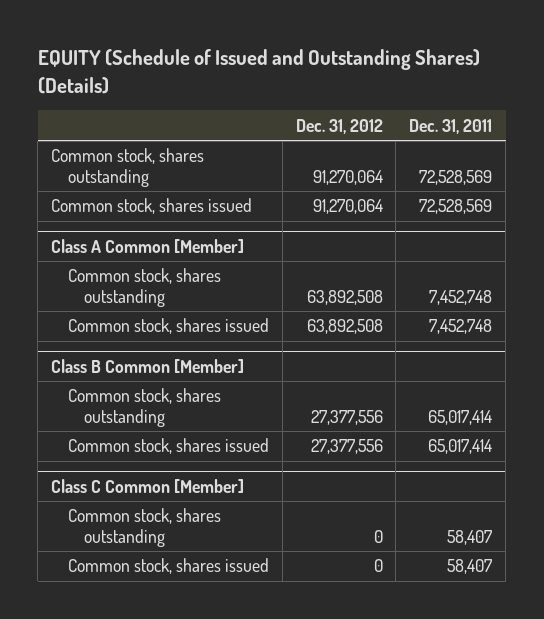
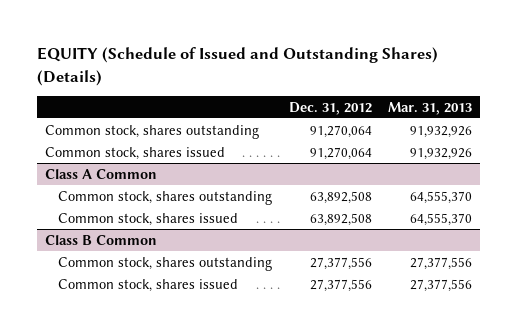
[409,118,493,134] Dec. 31, 2011 -> none
none -> [387,101,472,115] Mar. 31, 2013
[51,238,245,253] Class A Common [Member] -> [44,168,157,179] Class A Common
[51,358,245,373] Class B Common [Member] -> [44,234,157,245] Class B Common
[51,478,245,493] Class C Common [Member] -> none
[67,508,221,547] Common stock, shares outstanding -> none
[67,558,269,575] Common stock, shares issued -> none

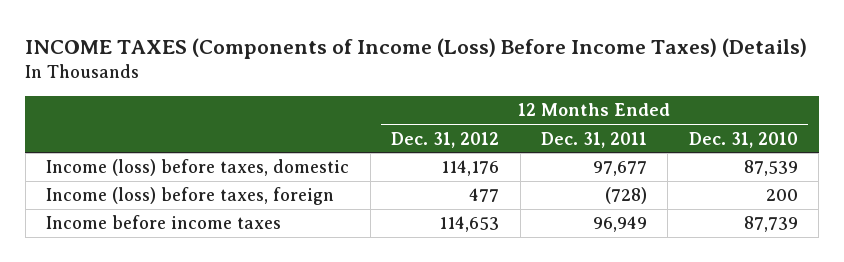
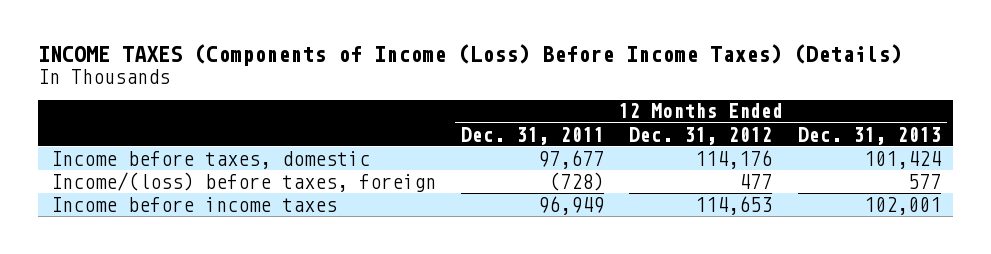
[688,131,798,148] Dec. 31, 2010 -> none
none -> [797,126,941,145] Dec. 31, 2013
[46,159,350,177] Income (loss) before taxes, domestic -> [50,150,370,169] Income before taxes, domestic
[46,187,335,206] Income (loss) before taxes, foreign -> [50,171,436,192] Income/(loss) before taxes, foreign

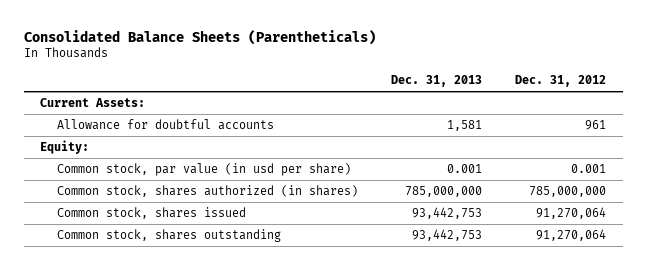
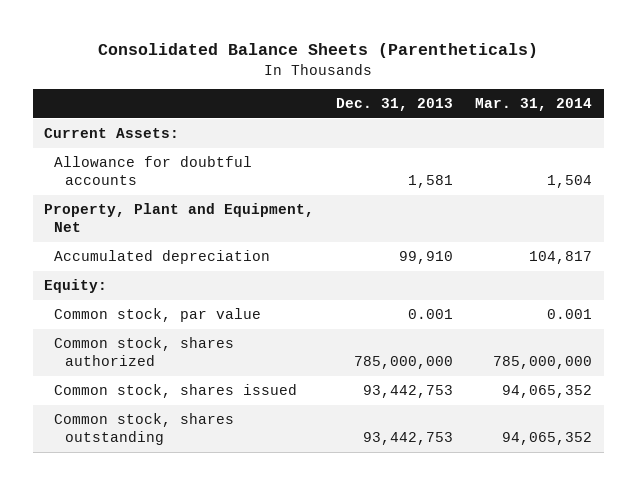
[515,75,607,88] Dec. 31, 2012 -> none
none -> [475,98,593,112] Mar. 31, 2014
none -> [44,203,315,232] Property, Plant and Equipment, Net
none -> [54,250,271,265] Accumulated depreciation
[56,163,351,177] Common stock, par value (in usd per share) -> [54,308,262,323] Common stock, par value
[56,185,358,198] Common stock, shares authorized (in shares) -> [54,337,235,366] Common stock, shares authorized

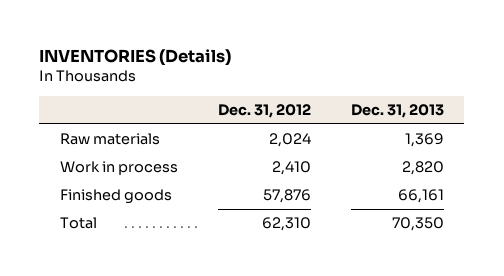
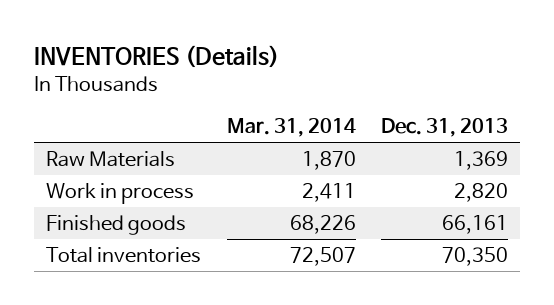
[217,103,311,118] Dec. 31, 2012 -> none
none -> [226,118,356,138] Mar. 31, 2014
[59,133,160,146] Raw materials -> [46,151,176,168] Raw Materials
[59,217,97,230] Total -> [46,247,202,264] Total inventories

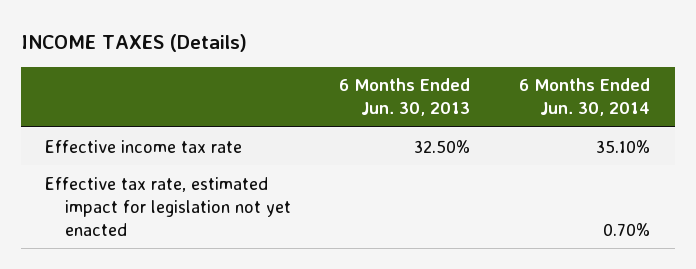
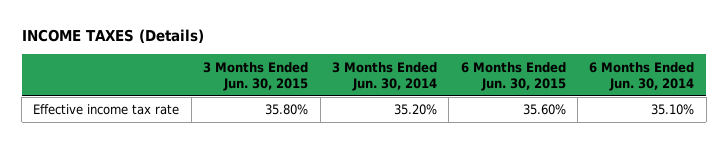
[339,78,471,117] 6 Months Ended Jun. 30, 2013 -> none
none -> [203,61,309,91] 3 Months Ended Jun. 30, 2015
none -> [331,61,437,91] 3 Months Ended Jun. 30, 2014
none -> [460,61,566,91] 6 Months Ended Jun. 30, 2015
[45,176,291,236] Effective tax rate, estimated impact for legislation not yet enacted -> none

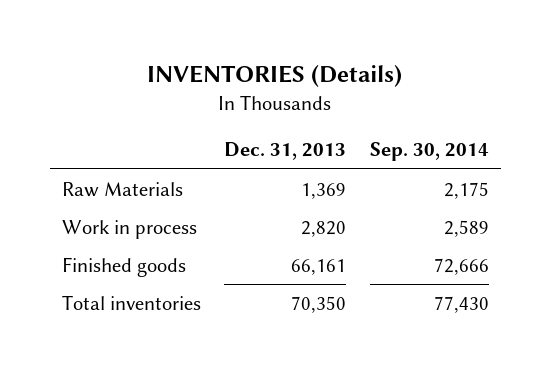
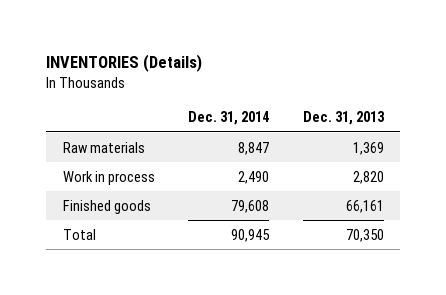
[369,142,489,162] Sep. 30, 2014 -> none
none -> [188,111,270,126] Dec. 31, 2014
[61,181,183,197] Raw Materials -> [62,141,145,153] Raw materials
[61,294,201,310] Total inventories -> [62,228,96,240] Total

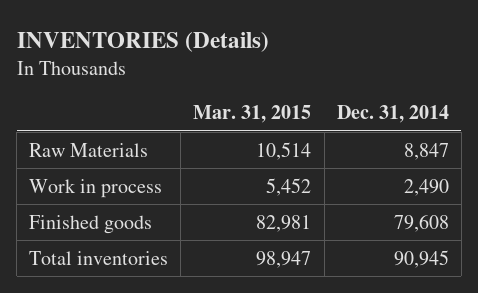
[302,111,385,126] Dec. 31, 2013 -> none
none -> [193,105,312,124] Mar. 31, 2015
[62,141,145,153] Raw materials -> [29,142,149,157] Raw Materials
[62,228,96,240] Total -> [29,250,169,265] Total inventories

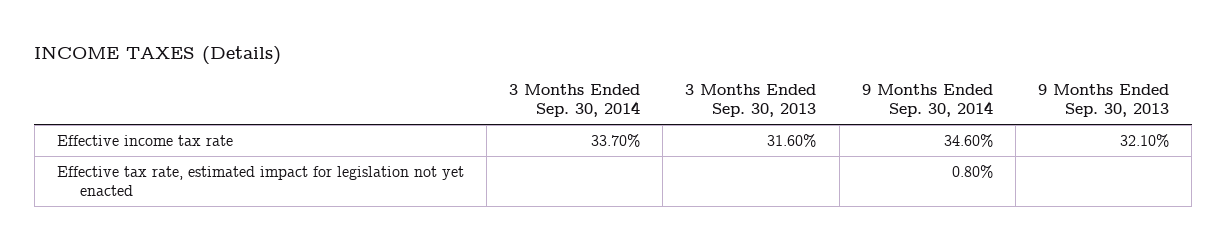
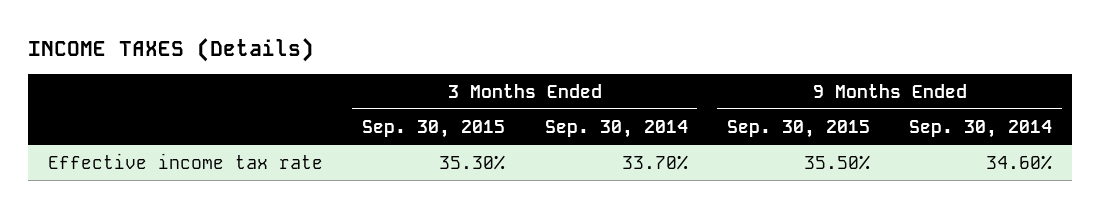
[685,84,817,118] 3 Months Ended Sep. 30, 2013 -> none
[1038,84,1170,118] 9 Months Ended Sep. 30, 2013 -> none
none -> [362,119,506,138] Sep. 30, 2015
none -> [726,119,870,138] Sep. 30, 2015
[56,165,464,196] Effective tax rate, estimated impact for legislation not yet enacted -> none

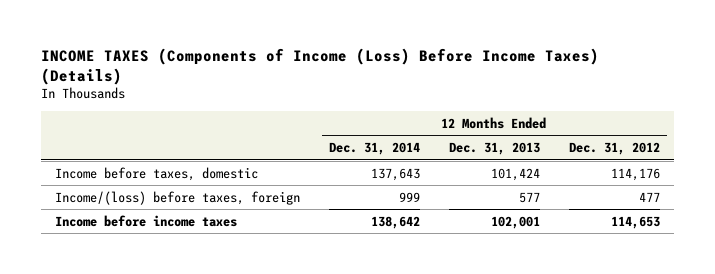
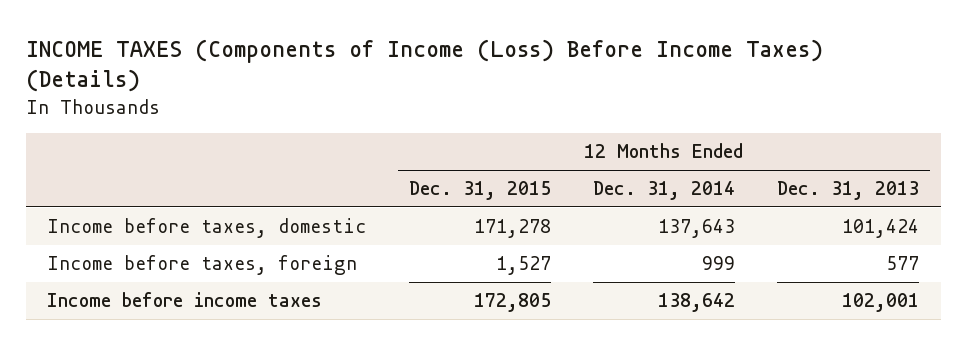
[568,142,660,156] Dec. 31, 2012 -> none
none -> [408,181,551,201] Dec. 31, 2015
[55,190,301,205] Income/(loss) before taxes, foreign -> [47,255,358,276] Income before taxes, foreign

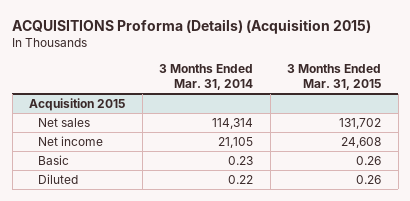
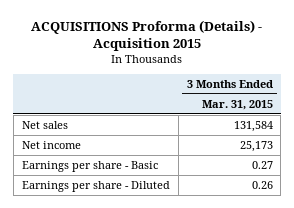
[12,18,372,34] ACQUISITIONS Proforma (Details) (Acquisition 2015) -> [31,19,263,51] ACQUISITIONS Proforma (Details) - Acquisition 2015
[159,63,254,91] 3 Months Ended Mar. 31, 2014 -> none
[29,97,126,111] Acquisition 2015 -> none
[339,117,382,129] 131,702 -> [233,120,273,132] 131,584
[341,136,382,148] 24,608 -> [239,140,273,152] 25,173
[37,154,69,165] Basic -> [21,160,158,172] Earnings per share - Basic
[356,155,382,165] 0.26 -> [251,160,273,169] 0.27
[37,173,78,184] Diluted -> [21,180,170,192] Earnings per share - Diluted

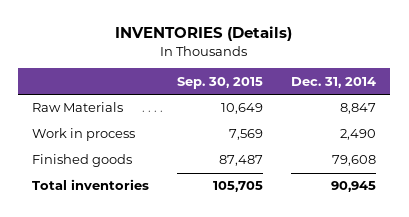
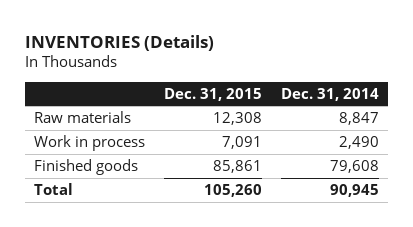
[177,76,264,89] Sep. 30, 2015 -> none
none -> [163,87,262,101] Dec. 31, 2015
[32,102,124,113] Raw Materials -> [34,110,132,123] Raw materials
[32,179,150,191] Total inventories -> [34,182,74,195] Total

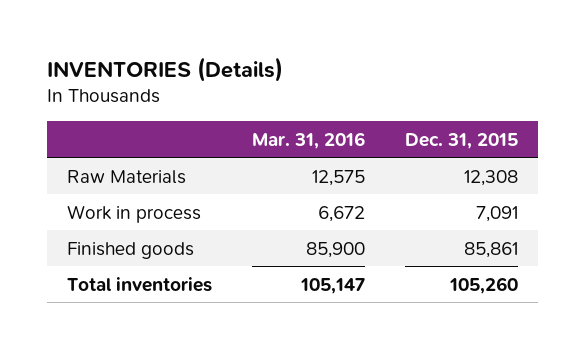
[280,87,379,101] Dec. 31, 2014 -> none
none -> [252,131,366,149] Mar. 31, 2016
[34,110,132,123] Raw materials -> [67,169,187,184] Raw Materials
[34,182,74,195] Total -> [67,276,213,292] Total inventories

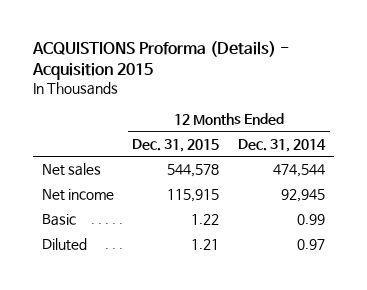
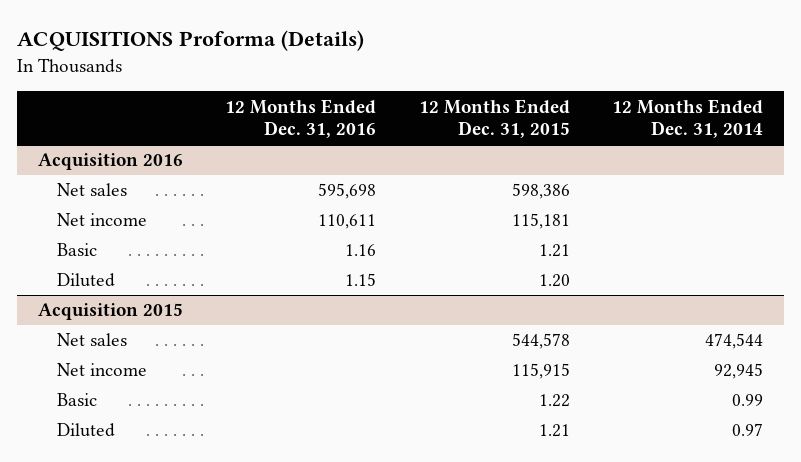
[31,40,289,80] ACQUISTIONS Proforma (Details) - Acquisition 2015 -> [16,30,364,52] ACQUISITIONS Proforma (Details)
none -> [225,98,377,139] 12 Months Ended Dec. 31, 2016
none -> [37,153,183,171] Acquisition 2016
none -> [57,183,128,197] Net sales
none -> [57,213,148,227] Net income
none -> [57,243,98,257] Basic
none -> [57,273,116,288] Diluted
none -> [37,303,183,321] Acquisition 2015

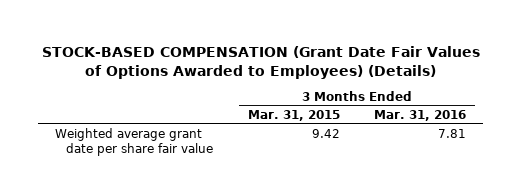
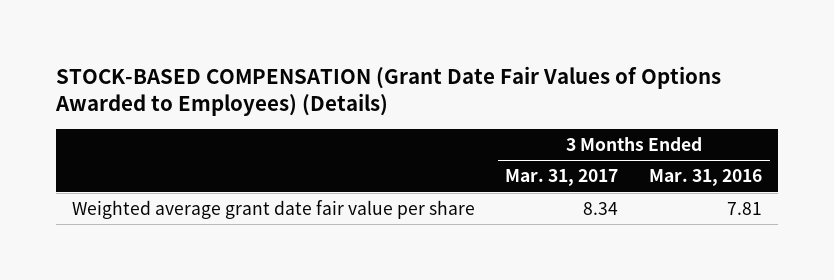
[247,110,340,122] Mar. 31, 2015 -> none
none -> [505,169,619,187] Mar. 31, 2017
[55,128,214,156] Weighted average grant date per share fair value -> [71,200,475,220] Weighted average grant date fair value per share

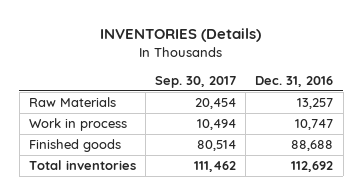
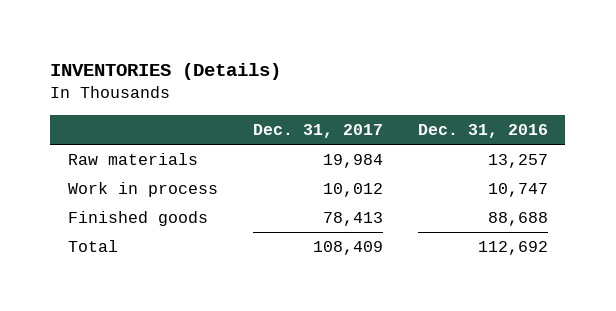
[155,75,237,88] Sep. 30, 2017 -> none
none -> [252,123,383,138] Dec. 31, 2017
[28,97,116,108] Raw Materials -> [67,153,198,166] Raw materials
[28,160,136,171] Total inventories -> [67,240,118,253] Total

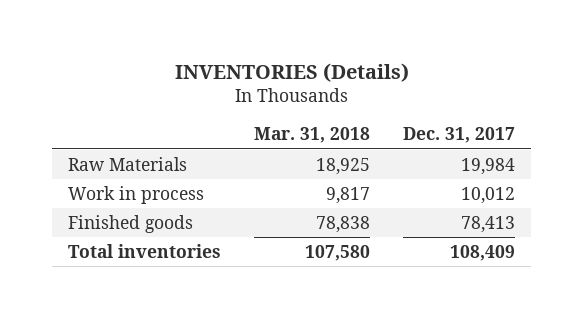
[417,123,548,138] Dec. 31, 2016 -> none
none -> [254,127,371,144] Mar. 31, 2018
[67,153,198,166] Raw materials -> [68,156,188,171] Raw Materials
[67,240,118,253] Total -> [68,243,222,258] Total inventories

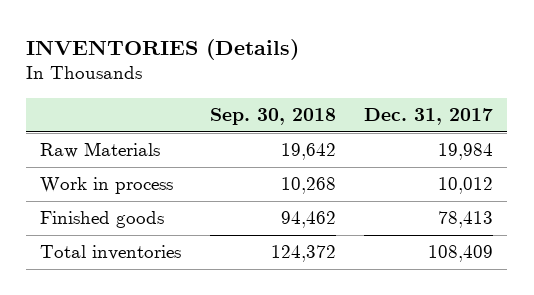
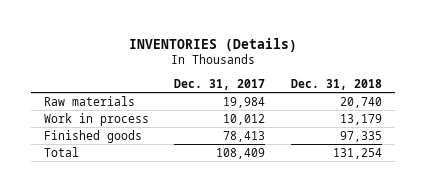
[209,108,336,126] Sep. 30, 2018 -> none
none -> [290,78,382,90] Dec. 31, 2018
[40,142,161,159] Raw Materials -> [43,95,135,106] Raw materials
[40,245,182,261] Total inventories -> [43,146,79,157] Total

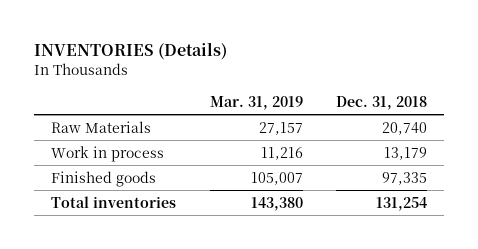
[174,78,266,90] Dec. 31, 2017 -> none
none -> [209,95,303,110] Mar. 31, 2019
[43,95,135,106] Raw materials -> [50,120,151,133] Raw Materials
[43,146,79,157] Total -> [50,195,176,208] Total inventories

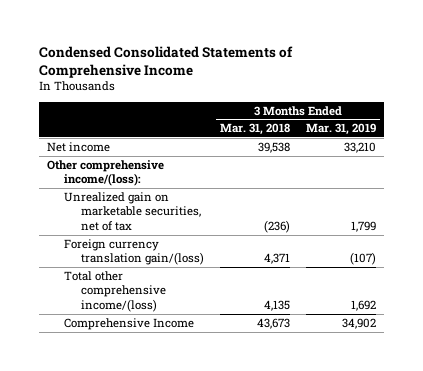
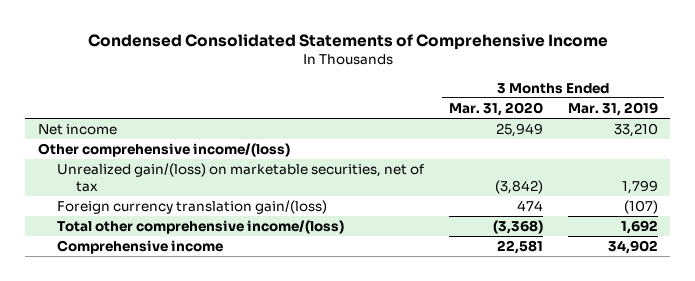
[219,123,290,136] Mar. 31, 2018 -> none
none -> [448,101,543,116] Mar. 31, 2020
[46,159,164,187] Other comprehensive income/(loss): -> [37,143,290,158] Other comprehensive income/(loss)
[63,191,201,232] Unrealized gain on marketable securities, net of tax -> [56,163,424,192] Unrealized gain/(loss) on marketable securities, net of tax
[63,317,194,330] Comprehensive Income -> [56,240,223,255] Comprehensive income

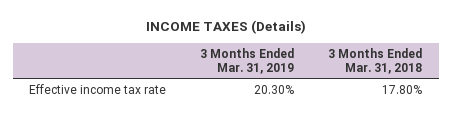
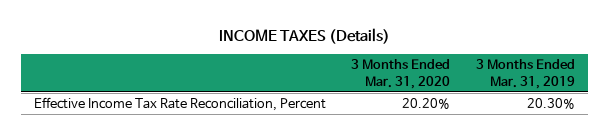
[327,47,422,74] 3 Months Ended Mar. 31, 2018 -> none
none -> [351,58,451,89] 3 Months Ended Mar. 31, 2020
[29,83,167,94] Effective income tax rate -> [33,97,326,112] Effective Income Tax Rate Reconciliation, Percent

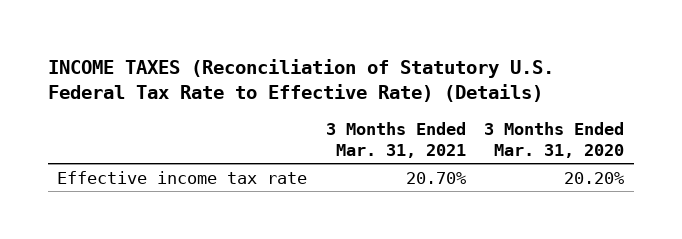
[219,27,391,44] INCOME TAXES (Details) -> [48,58,555,102] INCOME TAXES (Reconciliation of Statutory U.S. Federal Tax Rate to Effective Rate) (Details)
[475,58,575,89] 3 Months Ended Mar. 31, 2019 -> none
none -> [325,121,466,158] 3 Months Ended Mar. 31, 2021
[33,97,326,112] Effective Income Tax Rate Reconciliation, Percent -> [57,170,308,184] Effective income tax rate

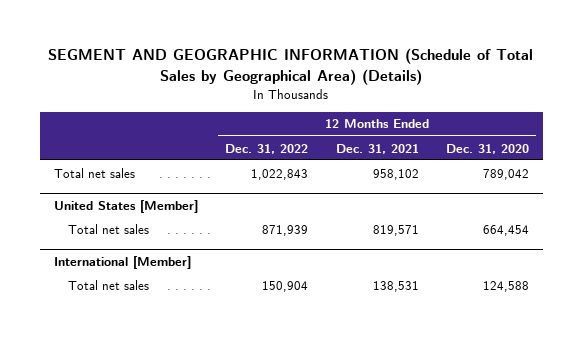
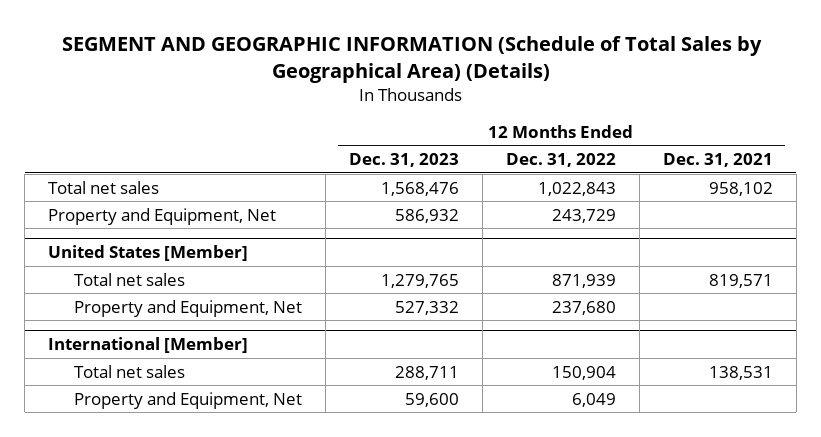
[446,143,530,154] Dec. 31, 2020 -> none
none -> [349,152,460,167] Dec. 31, 2023
none -> [48,207,277,225] Property and Equipment, Net
none -> [74,299,303,317] Property and Equipment, Net
none -> [74,391,303,409] Property and Equipment, Net

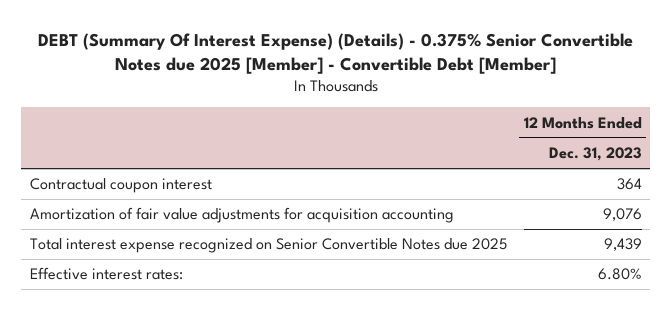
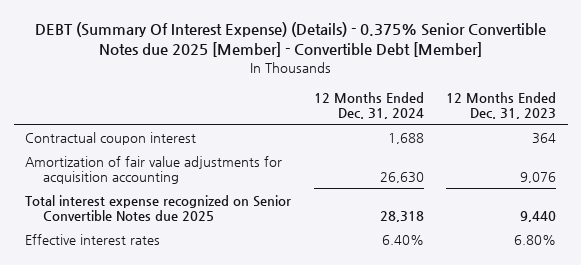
none -> [313,91,424,119] 12 Months Ended Dec. 31, 2024
[603,238,642,252] 9,439 -> [520,210,557,222] 9,440
[29,267,183,281] Effective interest rates: -> [25,233,161,245] Effective interest rates

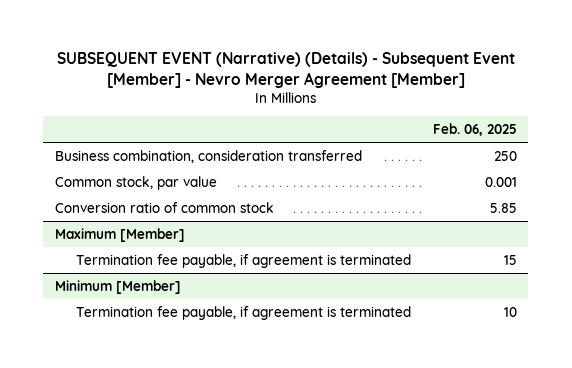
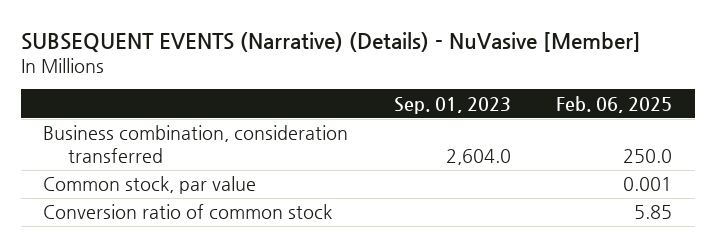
[56,52,515,88] SUBSEQUENT EVENT (Narrative) (Details) - Subsequent Event [Member] - Nevro Merger Agreement [Member] -> [20,31,641,52] SUBSEQUENT EVENTS (Narrative) (Details) - NuVasive [Member]
none -> [393,96,511,114] Sep. 01, 2023
[494,150,518,161] 250 -> [622,148,672,163] 250.0
[54,227,185,242] Maximum [Member] -> none
[75,253,411,268] Termination fee payable, if agreement is terminated -> none
[54,279,181,294] Minimum [Member] -> none
[75,305,411,320] Termination fee payable, if agreement is terminated -> none

